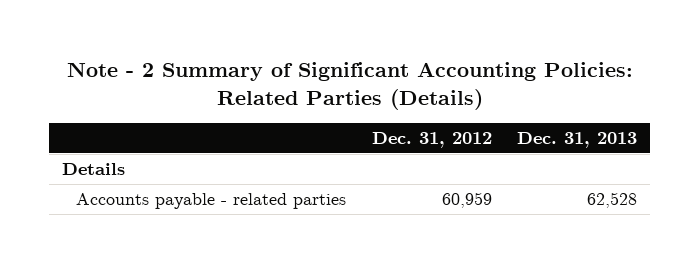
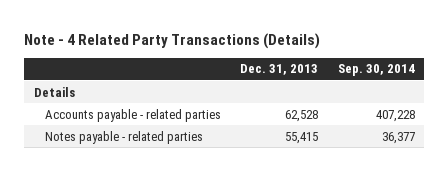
[66,62,633,110] Note - 2 Summary of Significant Accounting Policies: Related Parties (Details) -> [24,32,321,49] Note - 4 Related Party Transactions (Details)
[371,131,492,148] Dec. 31, 2012 -> none
none -> [337,64,415,77] Sep. 30, 2014
none -> [44,130,203,144] Notes payable - related parties

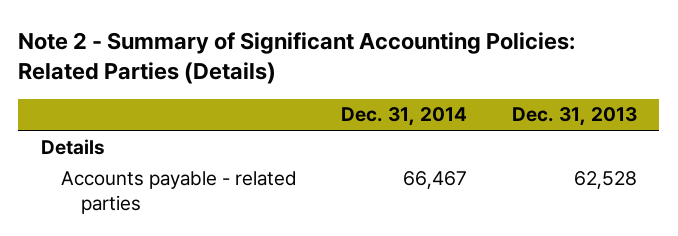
[24,32,321,49] Note - 4 Related Party Transactions (Details) -> [18,31,576,85] Note 2 - Summary of Significant Accounting Policies: Related Parties (Details)
[337,64,415,77] Sep. 30, 2014 -> none
none -> [341,107,468,127] Dec. 31, 2014
[44,130,203,144] Notes payable - related parties -> none

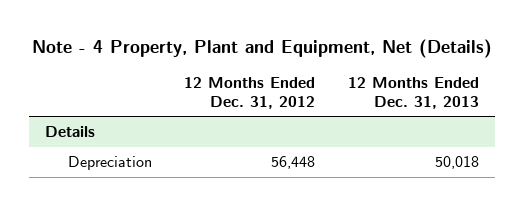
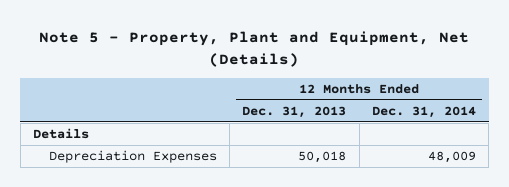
[31,38,492,58] Note - 4 Property, Plant and Equipment, Net (Details) -> [39,30,470,67] Note 5 - Property, Plant and Equipment, Net (Details)
[184,77,316,109] 12 Months Ended Dec. 31, 2012 -> none
none -> [371,105,476,118] Dec. 31, 2014
[68,156,153,171] Depreciation -> [48,150,217,164] Depreciation Expenses

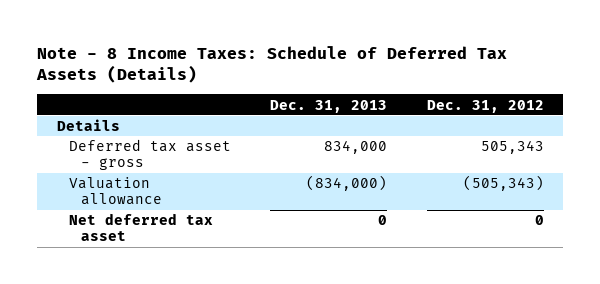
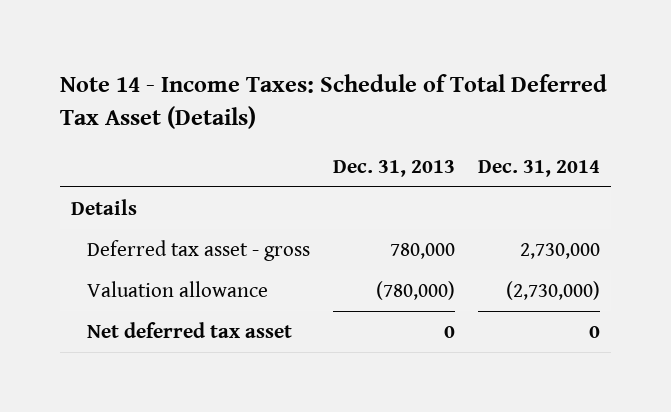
[35,45,507,84] Note - 8 Income Taxes: Schedule of Deferred Tax Assets (Details) -> [59,74,607,129] Note 14 - Income Taxes: Schedule of Total Deferred Tax Asset (Details)
[426,99,544,113] Dec. 31, 2012 -> none
none -> [477,159,600,177] Dec. 31, 2014
[324,140,388,155] 834,000 -> [390,243,456,260] 780,000
[306,175,388,192] (834,000) -> [376,281,456,301] (780,000)

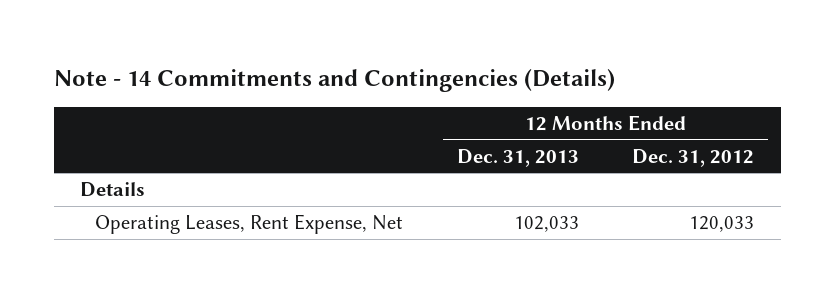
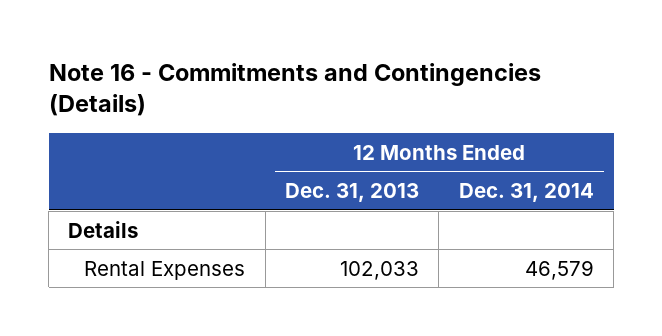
[53,68,615,92] Note - 14 Commitments and Contingencies (Details) -> [48,62,541,117] Note 16 - Commitments and Contingencies (Details)
[632,148,755,167] Dec. 31, 2012 -> none
none -> [458,182,594,202] Dec. 31, 2014
[95,214,404,235] Operating Leases, Rent Expense, Net -> [84,260,246,280] Rental Expenses

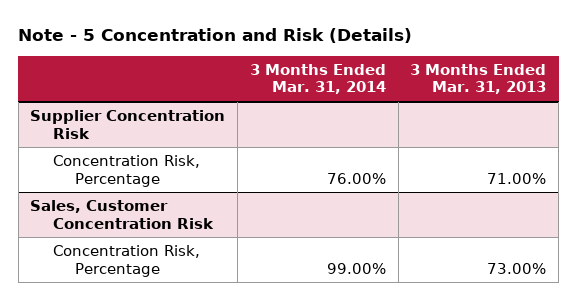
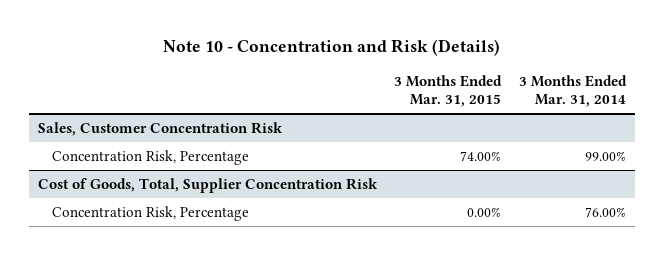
[18,27,413,43] Note - 5 Concentration and Risk (Details) -> [162,39,500,57] Note 10 - Concentration and Risk (Details)
[410,64,547,95] 3 Months Ended Mar. 31, 2013 -> none
none -> [394,75,503,108] 3 Months Ended Mar. 31, 2015
[30,110,226,139] Supplier Concentration Risk -> none
[52,155,200,187] Concentration Risk, Percentage -> none
none -> [37,177,378,193] Cost of Goods, Total, Supplier Concentration Risk
none -> [51,205,249,221] Concentration Risk, Percentage

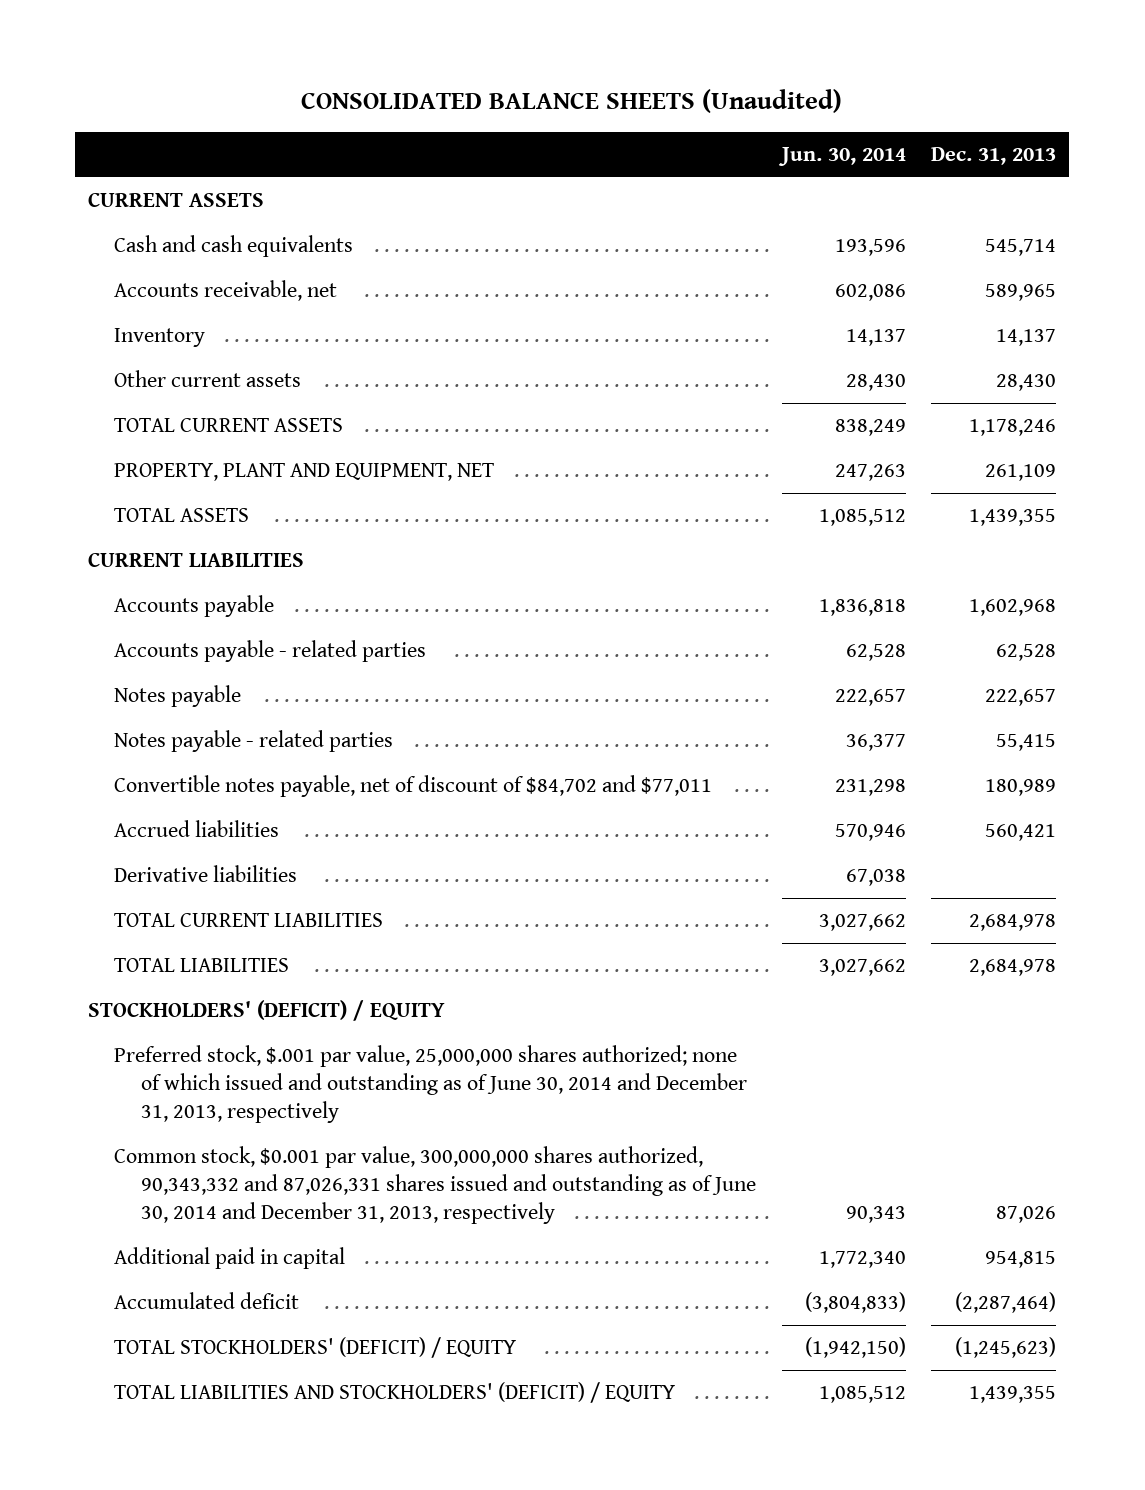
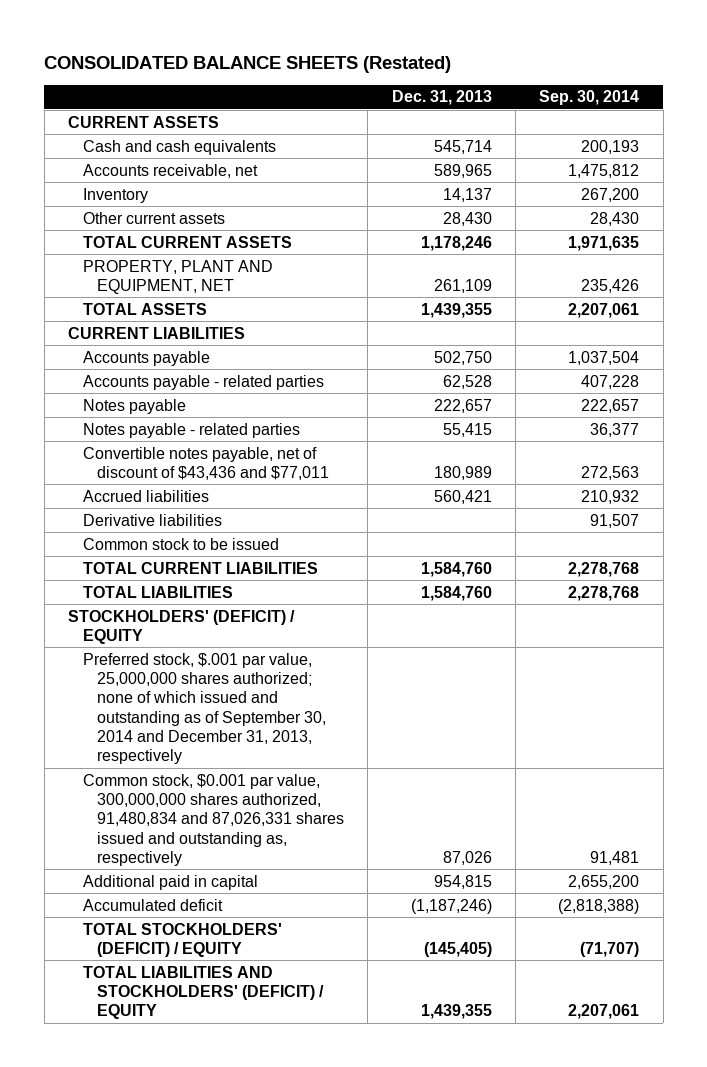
[301,89,843,114] CONSOLIDATED BALANCE SHEETS (Unaudited) -> [44,55,452,73] CONSOLIDATED BALANCE SHEETS (Restated)
[777,146,906,166] Jun. 30, 2014 -> none
none -> [539,90,640,106] Sep. 30, 2014
[969,599,1057,617] 1,602,968 -> [433,350,492,365] 502,750
[114,775,713,798] Convertible notes payable, net of discount of $84,702 and $77,011 -> [82,446,330,480] Convertible notes payable, net of discount of $43,436 and $77,011
none -> [82,537,279,550] Common stock to be issued
[969,914,1057,932] 2,684,978 -> [420,561,492,577] 1,584,760
[969,959,1057,977] 2,684,978 -> [420,585,492,601] 1,584,760
[114,1045,747,1124] Preferred stock, $.001 par value, 25,000,000 shares authorized; none of which issued and outstanding as of June 30, 2014 and December 31, 2013, respectively -> [82,652,327,765] Preferred stock, $.001 par value, 25,000,000 shares authorized; none of which issued and outstanding as of September 30, 2014 and December 31, 2013, respectively
[114,1146,756,1225] Common stock, $0.001 par value, 300,000,000 shares authorized, 90,343,332 and 87,026,331 shares issued and outstanding as of June 30, 2014 and December 31, 2013, respectively -> [82,773,345,866] Common stock, $0.001 par value, 300,000,000 shares authorized, 91,480,834 and 87,026,331 shares issued and outstanding as, respectively
[955,1292,1057,1314] (2,287,464) -> [410,898,492,914] (1,187,246)
[955,1337,1057,1359] (1,245,623) -> [423,941,492,957] (145,405)

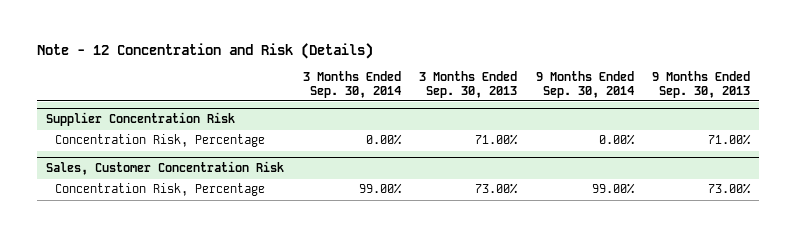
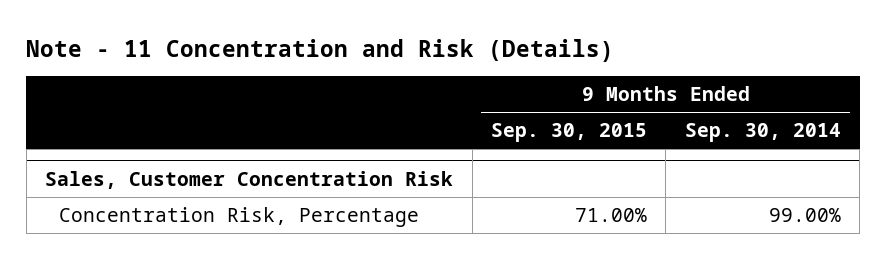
[36,42,373,59] Note - 12 Concentration and Risk (Details) -> [26,38,615,62] Note - 11 Concentration and Risk (Details)
[302,70,401,98] 3 Months Ended Sep. 30, 2014 -> none
[419,70,518,98] 3 Months Ended Sep. 30, 2013 -> none
[652,70,751,98] 9 Months Ended Sep. 30, 2013 -> none
none -> [490,123,647,143] Sep. 30, 2015
[46,112,236,127] Supplier Concentration Risk -> none
[54,134,265,148] Concentration Risk, Percentage -> none

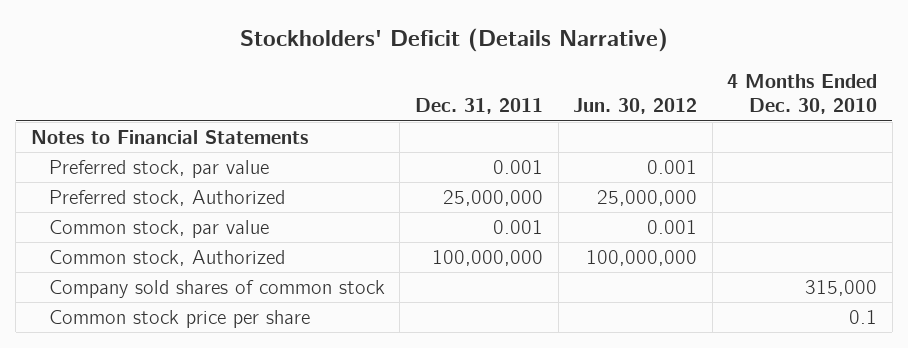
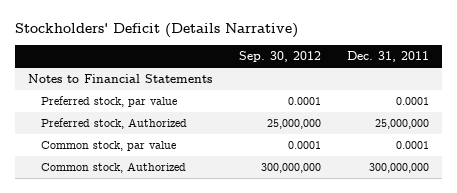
[573,98,698,115] Jun. 30, 2012 -> none
[727,74,878,115] 4 Months Ended Dec. 30, 2010 -> none
none -> [238,51,321,63] Sep. 30, 2012
[492,159,543,174] 0.001 -> [395,97,429,106] 0.0001
[48,279,385,298] Company sold shares of common stock -> none
[48,309,310,328] Common stock price per share -> none
[492,219,543,234] 0.001 -> [395,141,429,150] 0.0001
[431,249,543,266] 100,000,000 -> [368,163,429,174] 300,000,000

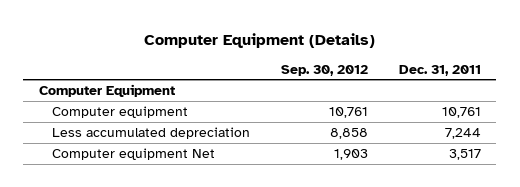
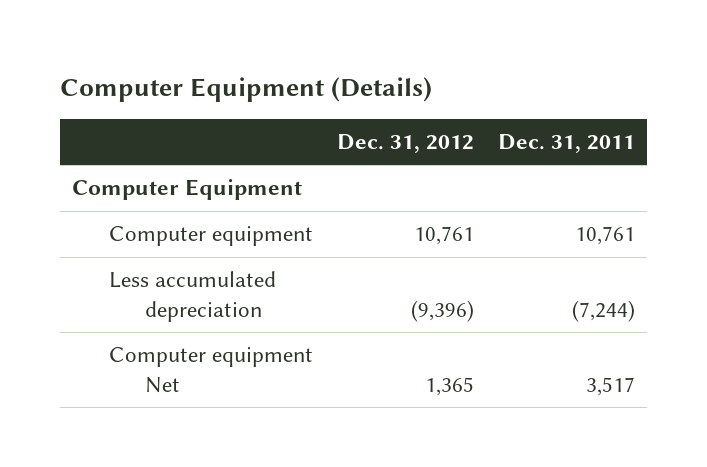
[281,64,369,76] Sep. 30, 2012 -> none
none -> [336,133,474,153] Dec. 31, 2012
[444,128,481,140] 7,244 -> [571,299,635,322] (7,244)

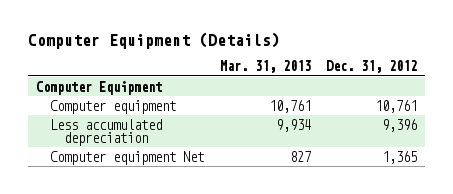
[497,133,635,153] Dec. 31, 2011 -> none
none -> [219,60,311,74] Mar. 31, 2013
[410,299,474,322] (9,396) -> [382,118,418,132] 9,396

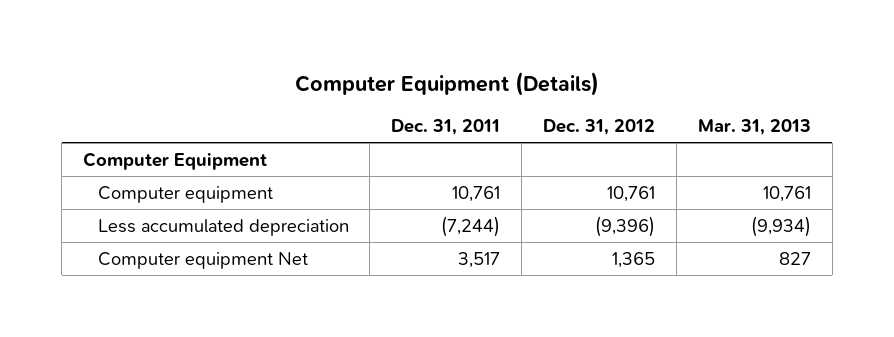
none -> [391,119,501,136] Dec. 31, 2011
[275,118,311,132] 9,934 -> [750,215,811,237] (9,934)
[382,118,418,132] 9,396 -> [595,215,656,237] (9,396)

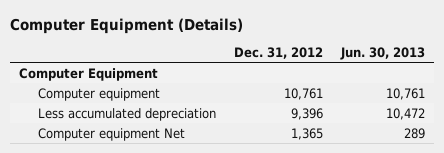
[391,119,501,136] Dec. 31, 2011 -> none
[697,119,811,136] Mar. 31, 2013 -> none
none -> [339,46,425,60] Jun. 30, 2013
[595,215,656,237] (9,396) -> [290,107,323,120] 9,396

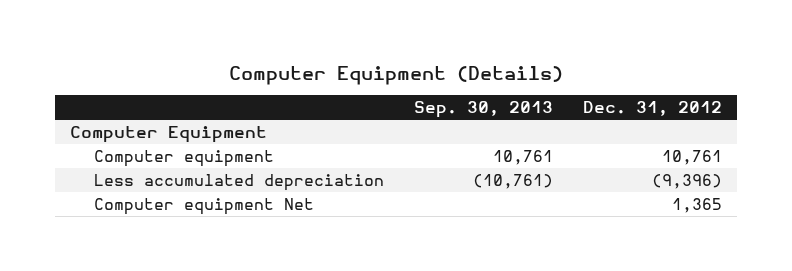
[339,46,425,60] Jun. 30, 2013 -> none
none -> [414,101,554,119] Sep. 30, 2013
[290,107,323,120] 9,396 -> [651,173,722,189] (9,396)

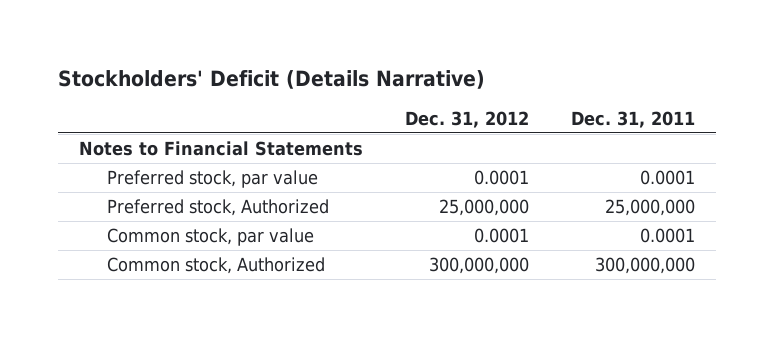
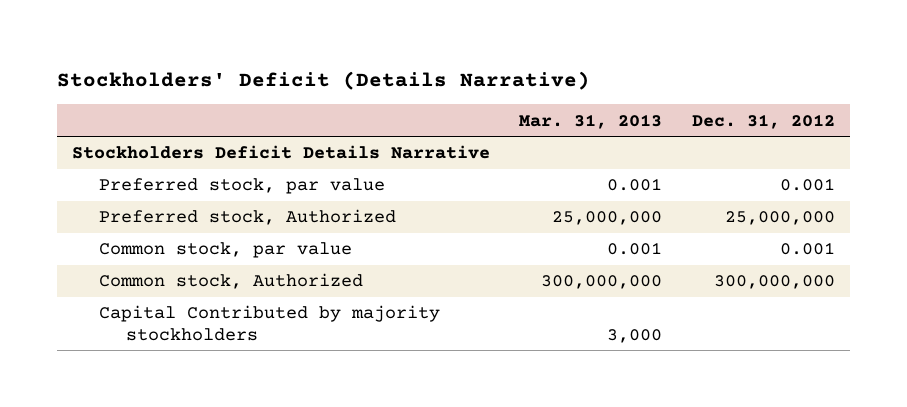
[571,110,696,128] Dec. 31, 2011 -> none
none -> [519,113,663,129] Mar. 31, 2013
[78,141,363,157] Notes to Financial Statements -> none
none -> [71,145,490,160] Stockholders Deficit Details Narrative
[473,170,529,186] 0.0001 -> [779,178,835,192] 0.001
[473,228,529,244] 0.0001 -> [779,242,835,256] 0.001
none -> [99,305,441,341] Capital Contributed by majority stockholders

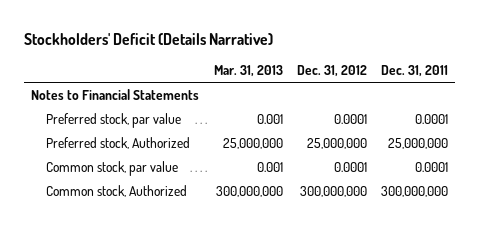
none -> [381,64,449,77] Dec. 31, 2011
[71,145,490,160] Stockholders Deficit Details Narrative -> none
none -> [31,88,200,100] Notes to Financial Statements
[779,178,835,192] 0.001 -> [333,113,367,124] 0.0001
[779,242,835,256] 0.001 -> [333,161,367,172] 0.0001
[99,305,441,341] Capital Contributed by majority stockholders -> none

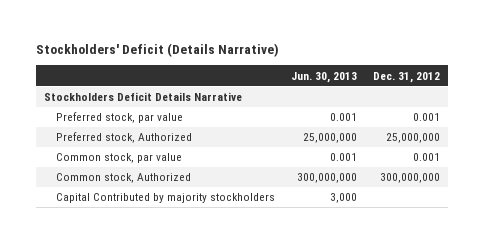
[213,64,283,77] Mar. 31, 2013 -> none
[381,64,449,77] Dec. 31, 2011 -> none
none -> [290,71,357,83] Jun. 30, 2013
[31,88,200,100] Notes to Financial Statements -> none
none -> [43,92,242,102] Stockholders Deficit Details Narrative
[333,113,367,124] 0.0001 -> [412,113,440,122] 0.001
[333,161,367,172] 0.0001 -> [412,153,440,162] 0.001
none -> [55,193,275,204] Capital Contributed by majority stockholders

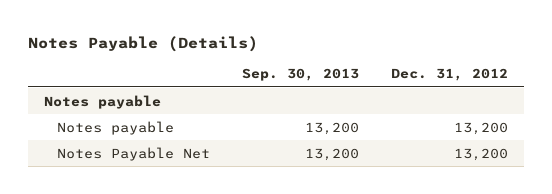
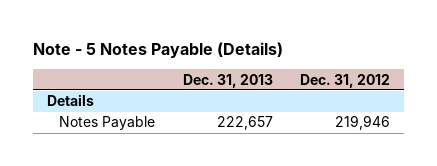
[28,36,259,53] Notes Payable (Details) -> [33,42,284,59] Note - 5 Notes Payable (Details)
[241,68,359,82] Sep. 30, 2013 -> none
none -> [182,73,273,88] Dec. 31, 2013
[44,94,162,109] Notes payable -> none
[56,120,174,135] Notes payable -> none
none -> [47,94,95,107] Details
[56,146,210,161] Notes Payable Net -> [59,116,156,131] Notes Payable
[453,147,508,161] 13,200 -> [334,115,390,131] 219,946

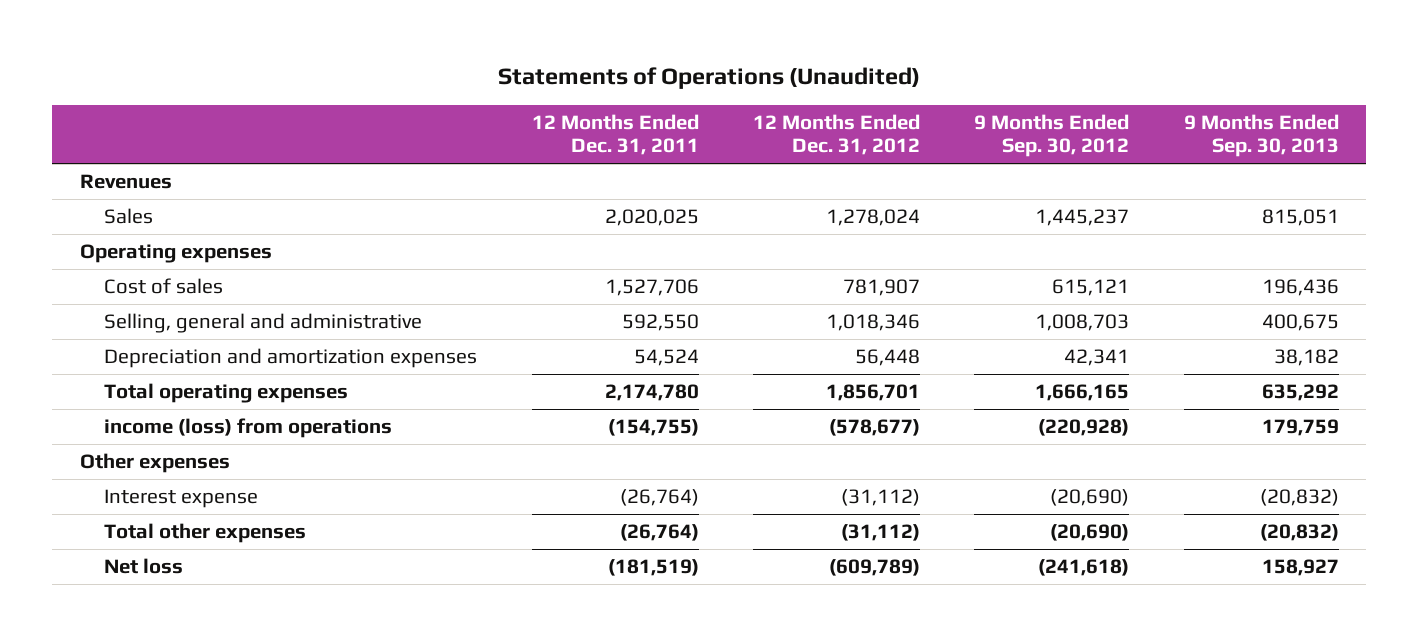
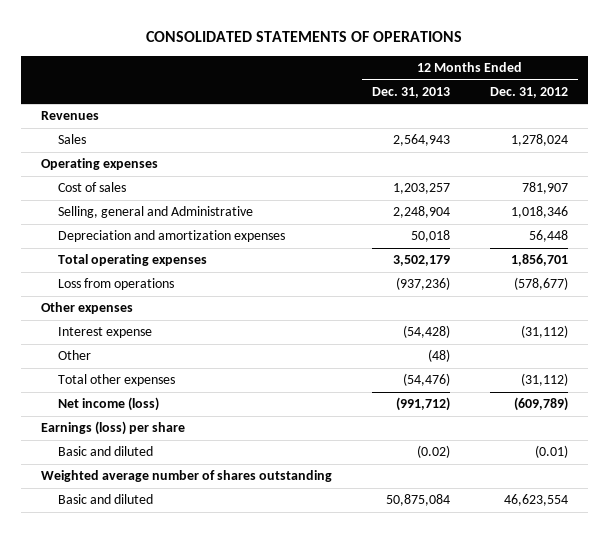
[498,67,921,90] Statements of Operations (Unaudited) -> [146,31,463,43] CONSOLIDATED STATEMENTS OF OPERATIONS
[531,113,699,156] 12 Months Ended Dec. 31, 2011 -> none
[974,113,1130,158] 9 Months Ended Sep. 30, 2012 -> none
[1183,113,1339,158] 9 Months Ended Sep. 30, 2013 -> none
none -> [371,86,450,98] Dec. 31, 2013
[104,313,423,334] Selling, general and administrative -> [58,206,254,219] Selling, general and Administrative
[104,418,393,439] income (loss) from operations -> [58,278,175,291] Loss from operations
none -> [58,350,92,361] Other
[104,558,184,575] Net loss -> [58,397,160,412] Net income (loss)
none -> [40,421,185,436] Earnings (loss) per share
none -> [58,446,154,457] Basic and diluted
none -> [40,470,332,483] Weighted average number of shares outstanding
none -> [58,494,154,505] Basic and diluted

